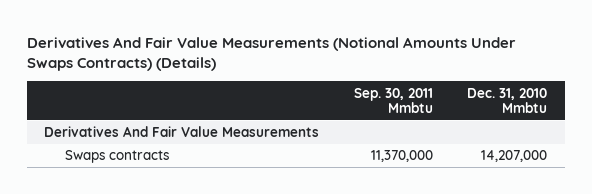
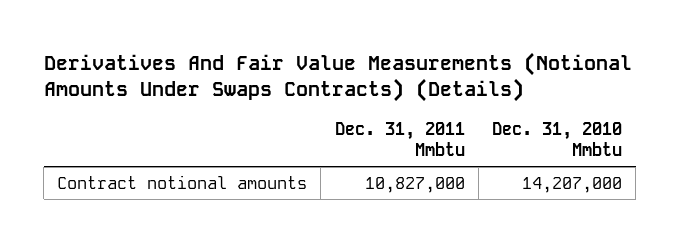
[353,87,433,114] Sep. 30, 2011 Mmbtu -> none
none -> [334,121,465,157] Dec. 31, 2011 Mmbtu
[44,126,320,138] Derivatives And Fair Value Measurements -> none
[64,150,169,164] Swaps contracts -> [57,175,308,190] Contract notional amounts

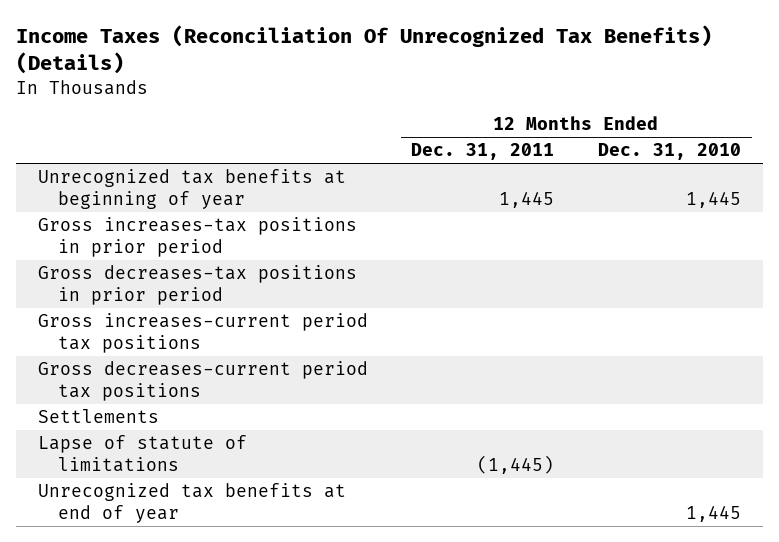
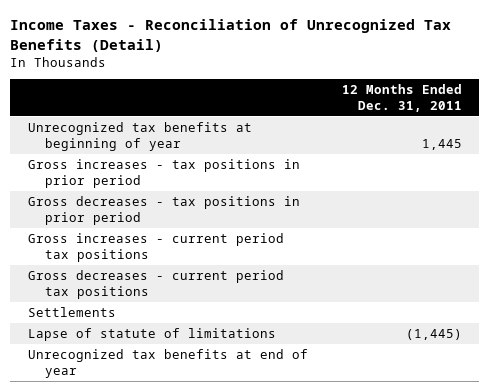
[16,25,713,75] Income Taxes (Reconciliation Of Unrecognized Tax Benefits) (Details) -> [10,19,452,52] Income Taxes - Reconciliation of Unrecognized Tax Benefits (Detail)
[597,143,741,161] Dec. 31, 2010 -> none
[38,217,358,257] Gross increases-tax positions in prior period -> [27,159,300,188] Gross increases - tax positions in prior period
[38,265,358,305] Gross decreases-tax positions in prior period -> [27,196,300,225] Gross decreases - tax positions in prior period
[38,313,369,353] Gross increases-current period tax positions -> [27,233,284,262] Gross increases - current period tax positions
[38,361,369,401] Gross decreases-current period tax positions -> [27,270,284,299] Gross decreases - current period tax positions

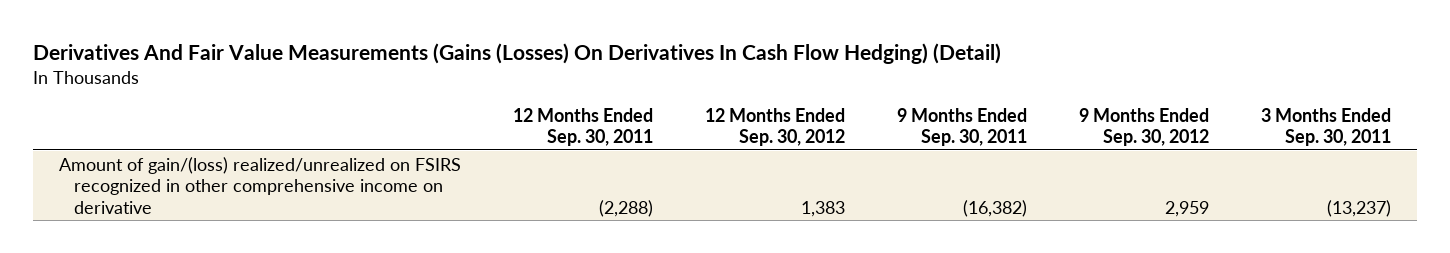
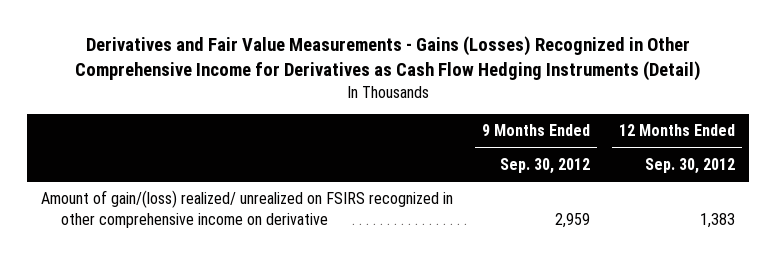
[32,43,1001,65] Derivatives And Fair Value Measurements (Gains (Losses) On Derivatives In Cash Flow Hedging) (Detail) -> [74,36,701,82] Derivatives and Fair Value Measurements - Gains (Losses) Recognized in Other Comprehensive Income for Derivatives as Cash Flow Hedging Instruments (Detail)
[512,107,653,147] 12 Months Ended Sep. 30, 2011 -> none
[896,107,1027,147] 9 Months Ended Sep. 30, 2011 -> none
[1260,107,1391,147] 3 Months Ended Sep. 30, 2011 -> none
[58,156,461,214] Amount of gain/(loss) realized/unrealized on FSIRS recognized in other comprehensive income on derivative -> [40,190,453,229] Amount of gain/(loss) realized/ unrealized on FSIRS recognized in other comprehensive income on derivative

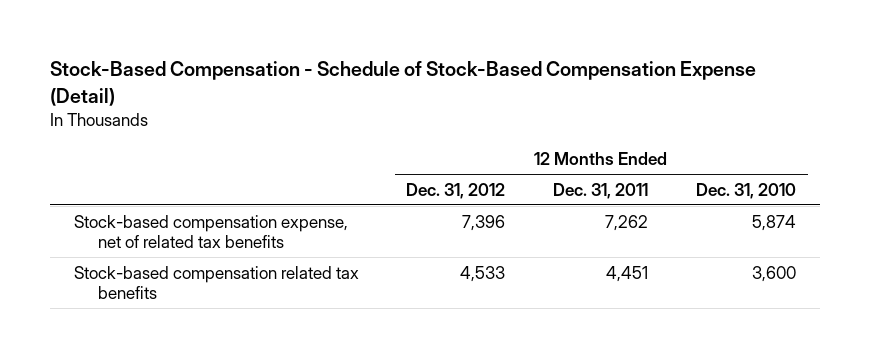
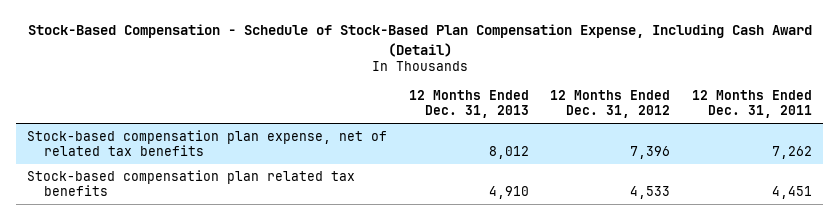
[49,61,756,107] Stock-Based Compensation - Schedule of Stock-Based Compensation Expense (Detail) -> [27,24,812,57] Stock-Based Compensation - Schedule of Stock-Based Plan Compensation Expense, Including Cash Award (Detail)
[696,182,797,199] Dec. 31, 2010 -> none
none -> [408,90,529,119] 12 Months Ended Dec. 31, 2013
[73,214,348,248] Stock-based compensation expense, net of related tax benefits -> [27,129,388,156] Stock-based compensation plan expense, net of related tax benefits
[73,265,359,299] Stock-based compensation related tax benefits -> [27,169,356,196] Stock-based compensation plan related tax benefits

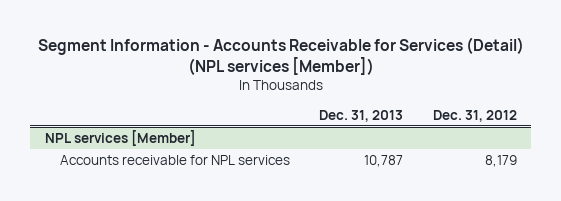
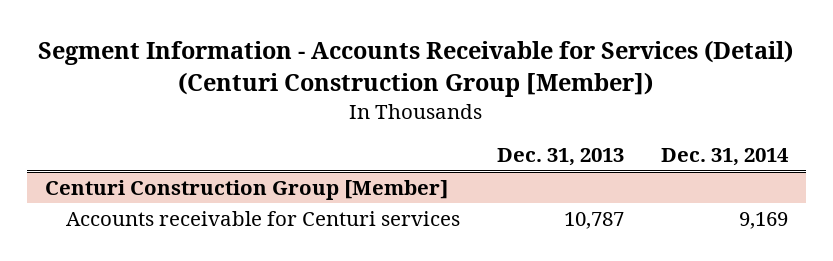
[37,36,524,75] Segment Information - Accounts Receivable for Services (Detail) (NPL services [Member]) -> [38,39,794,97] Segment Information - Accounts Receivable for Services (Detail) (Centuri Construction Group [Member])
[432,109,517,122] Dec. 31, 2012 -> none
none -> [660,148,789,167] Dec. 31, 2014
[44,130,196,147] NPL services [Member] -> none
none -> [45,180,449,201] Centuri Construction Group [Member]
[59,155,290,166] Accounts receivable for NPL services -> [65,211,460,227] Accounts receivable for Centuri services

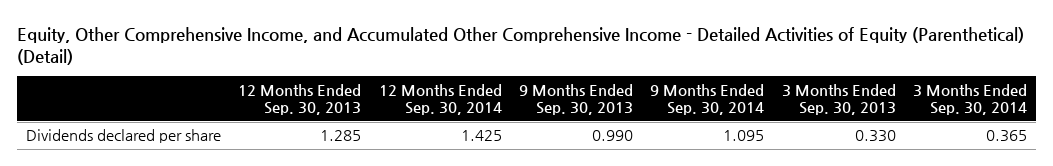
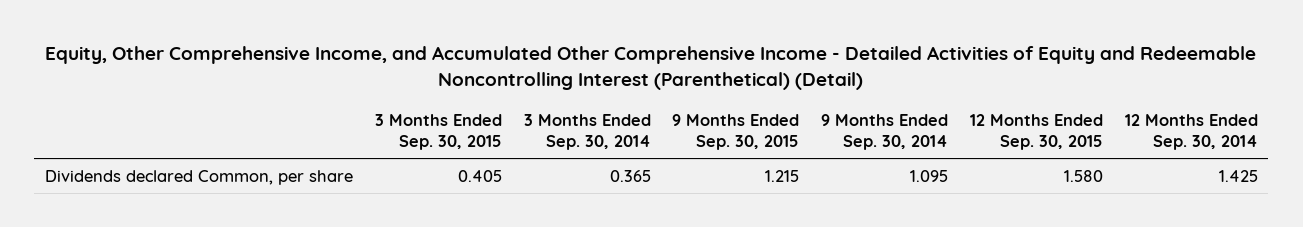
[17,26,1025,65] Equity, Other Comprehensive Income, and Accumulated Other Comprehensive Income - Detailed Activities of Equity (Parenthetical) (Detail) -> [45,46,1257,91] Equity, Other Comprehensive Income, and Accumulated Other Comprehensive Income - Detailed Activities of Equity and Redeemable Noncontrolling Interest (Parenthetical) (Detail)
[238,83,362,116] 12 Months Ended Sep. 30, 2013 -> none
[518,83,633,116] 9 Months Ended Sep. 30, 2013 -> none
[781,83,896,116] 3 Months Ended Sep. 30, 2013 -> none
none -> [374,113,502,150] 3 Months Ended Sep. 30, 2015
none -> [672,113,800,150] 9 Months Ended Sep. 30, 2015
none -> [969,113,1103,150] 12 Months Ended Sep. 30, 2015
[26,129,222,144] Dividends declared per share -> [45,169,354,185] Dividends declared Common, per share

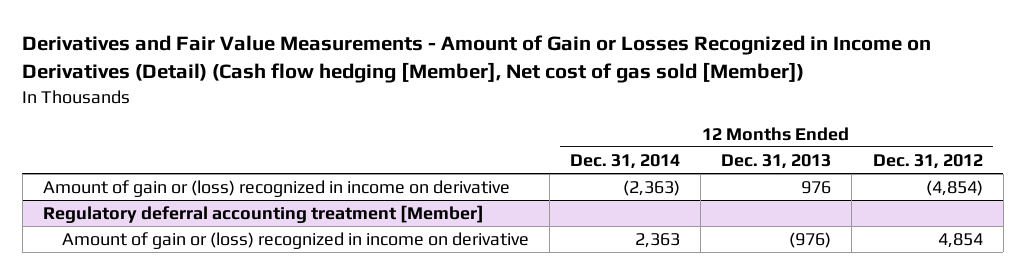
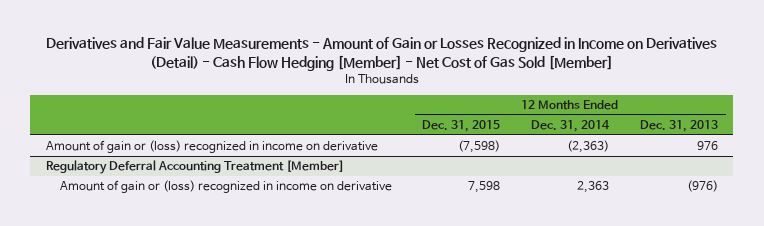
[22,35,932,84] Derivatives and Fair Value Measurements - Amount of Gain or Losses Recognized in Income on Derivatives (Detail) (Cash flow hedging [Member], Net cost of gas sold [Member]) -> [45,37,717,71] Derivatives and Fair Value Measurements - Amount of Gain or Losses Recognized in Income on Derivatives (Detail) - Cash Flow Hedging [Member] - Net Cost of Gas Sold [Member]
[872,153,983,169] Dec. 31, 2012 -> none
none -> [422,120,501,133] Dec. 31, 2015
[43,204,485,223] Regulatory deferral accounting treatment [Member] -> [45,160,344,175] Regulatory Deferral Accounting Treatment [Member]

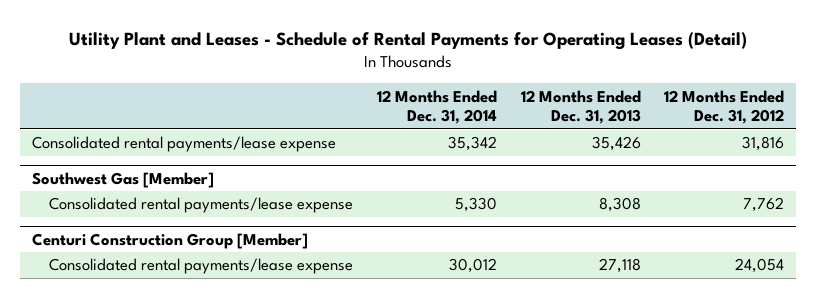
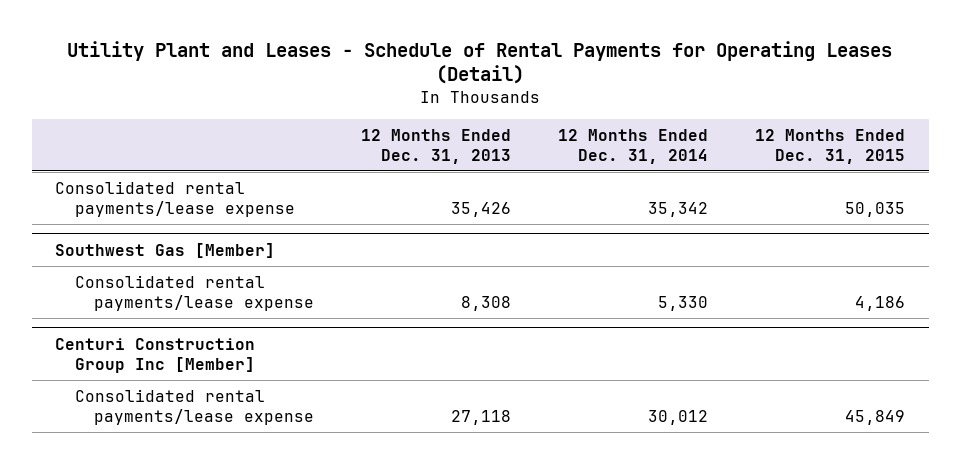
[664,89,785,125] 12 Months Ended Dec. 31, 2012 -> none
none -> [755,128,906,164] 12 Months Ended Dec. 31, 2015
[31,233,308,250] Centuri Construction Group [Member] -> [55,337,256,373] Centuri Construction Group Inc [Member]

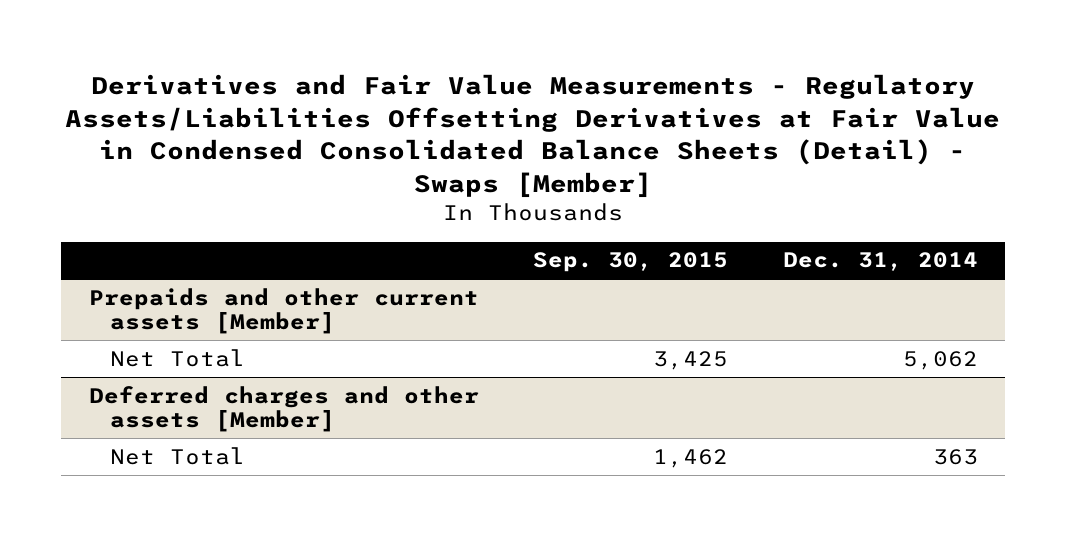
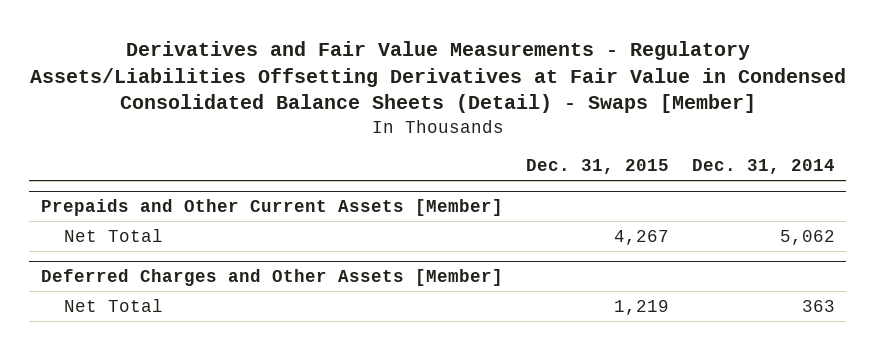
[533,252,729,273] Sep. 30, 2015 -> none
none -> [525,158,669,174] Dec. 31, 2015
[88,287,479,335] Prepaids and other current assets [Member] -> [40,198,503,216] Prepaids and Other Current Assets [Member]
[88,385,479,433] Deferred charges and other assets [Member] -> [40,268,503,286] Deferred Charges and Other Assets [Member]

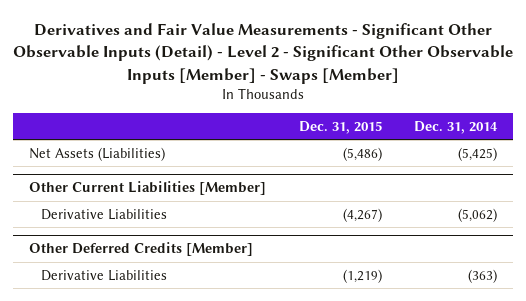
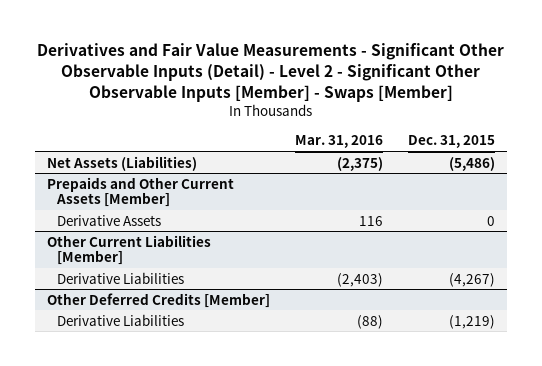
[414,120,499,134] Dec. 31, 2014 -> none
none -> [295,135,384,149] Mar. 31, 2016
none -> [47,176,235,208] Prepaids and Other Current Assets [Member]
none -> [57,214,162,226] Derivative Assets

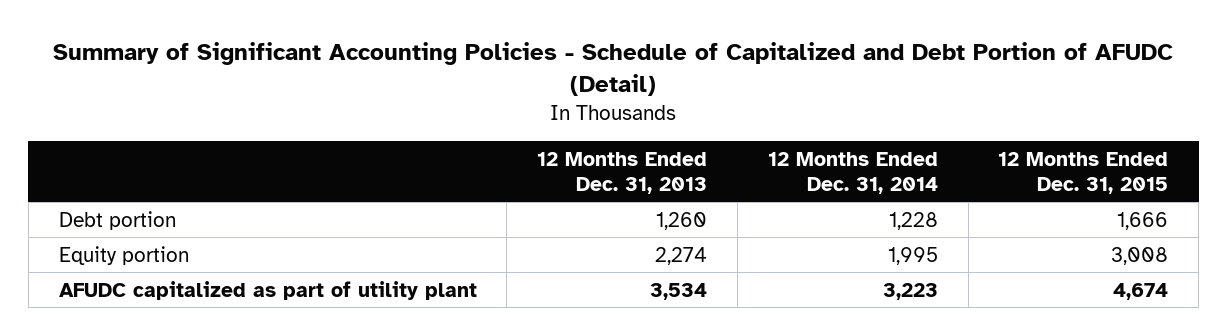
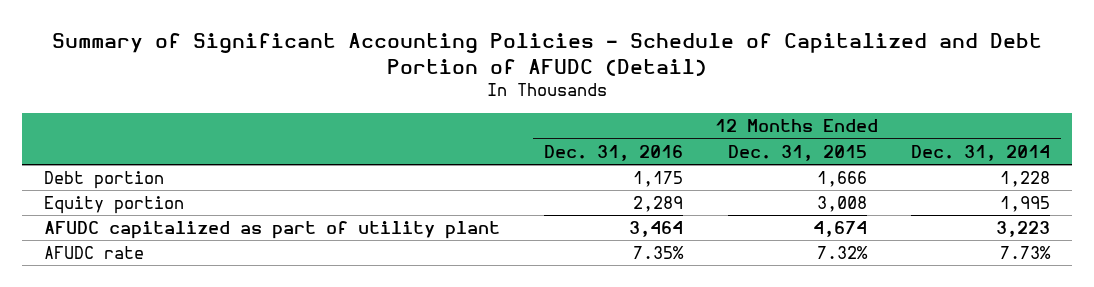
[537,151,708,194] 12 Months Ended Dec. 31, 2013 -> none
none -> [544,144,684,161] Dec. 31, 2016
none -> [44,246,145,260] AFUDC rate

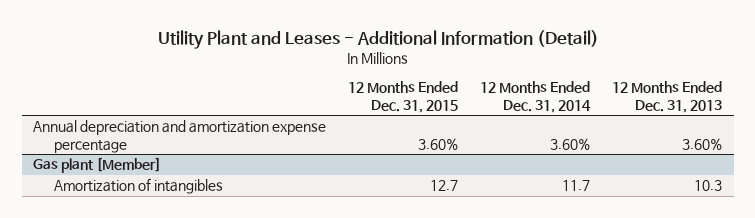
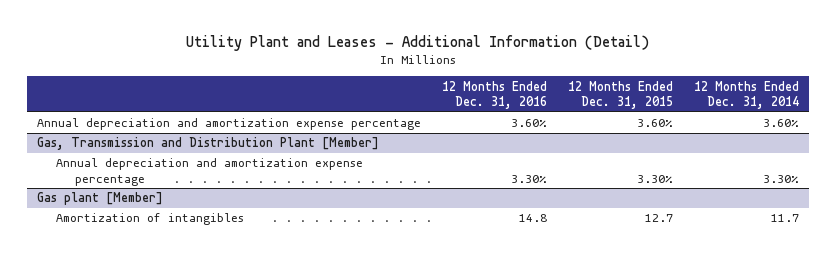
[612,81,723,113] 12 Months Ended Dec. 31, 2013 -> none
none -> [442,80,548,109] 12 Months Ended Dec. 31, 2016
none -> [37,137,380,151] Gas, Transmission and Distribution Plant [Member]
none -> [56,158,364,186] Annual depreciation and amortization expense percentage

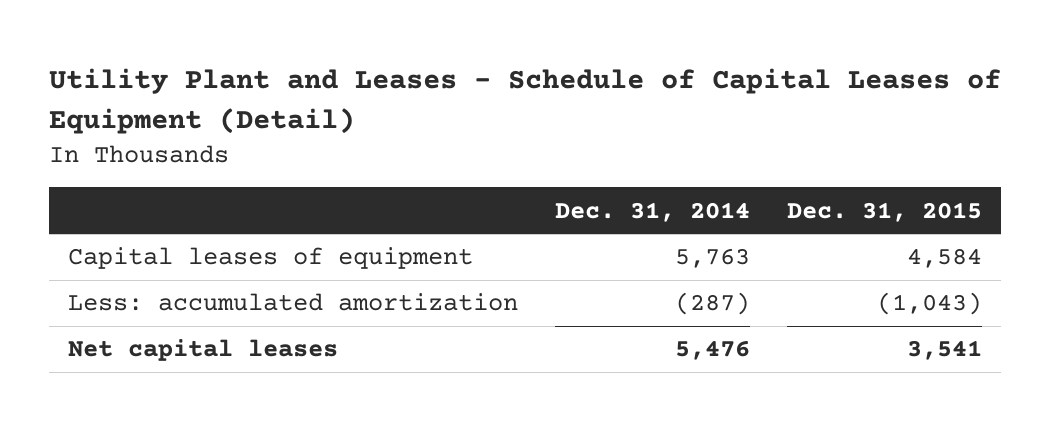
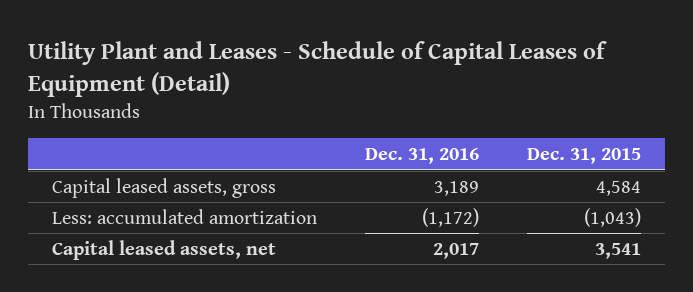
[555,201,751,222] Dec. 31, 2014 -> none
none -> [365,148,480,165] Dec. 31, 2016
[67,247,473,270] Capital leases of equipment -> [51,178,276,199] Capital leased assets, gross
[67,339,338,362] Net capital leases -> [51,240,276,261] Capital leased assets, net

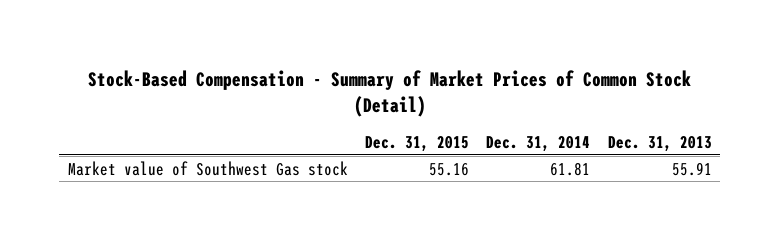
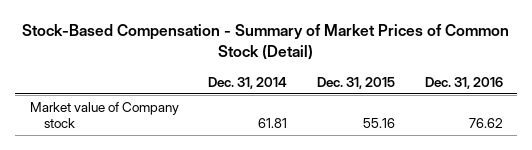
[607,135,712,152] Dec. 31, 2013 -> none
none -> [424,76,503,89] Dec. 31, 2016
[67,160,348,176] Market value of Southwest Gas stock -> [29,101,179,128] Market value of Company stock

